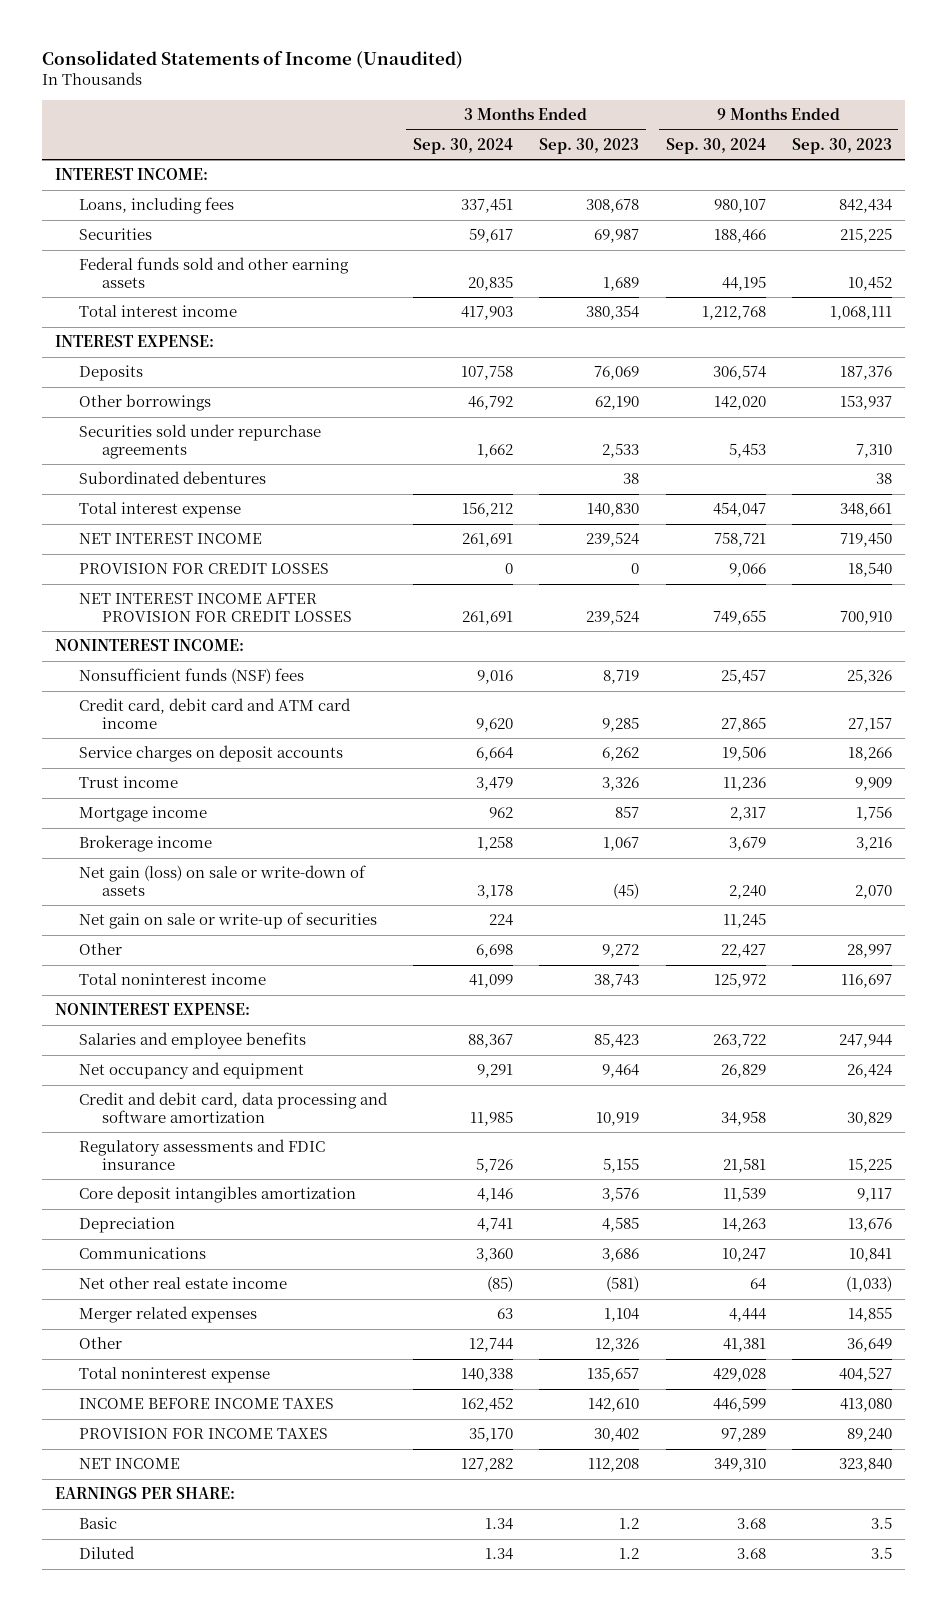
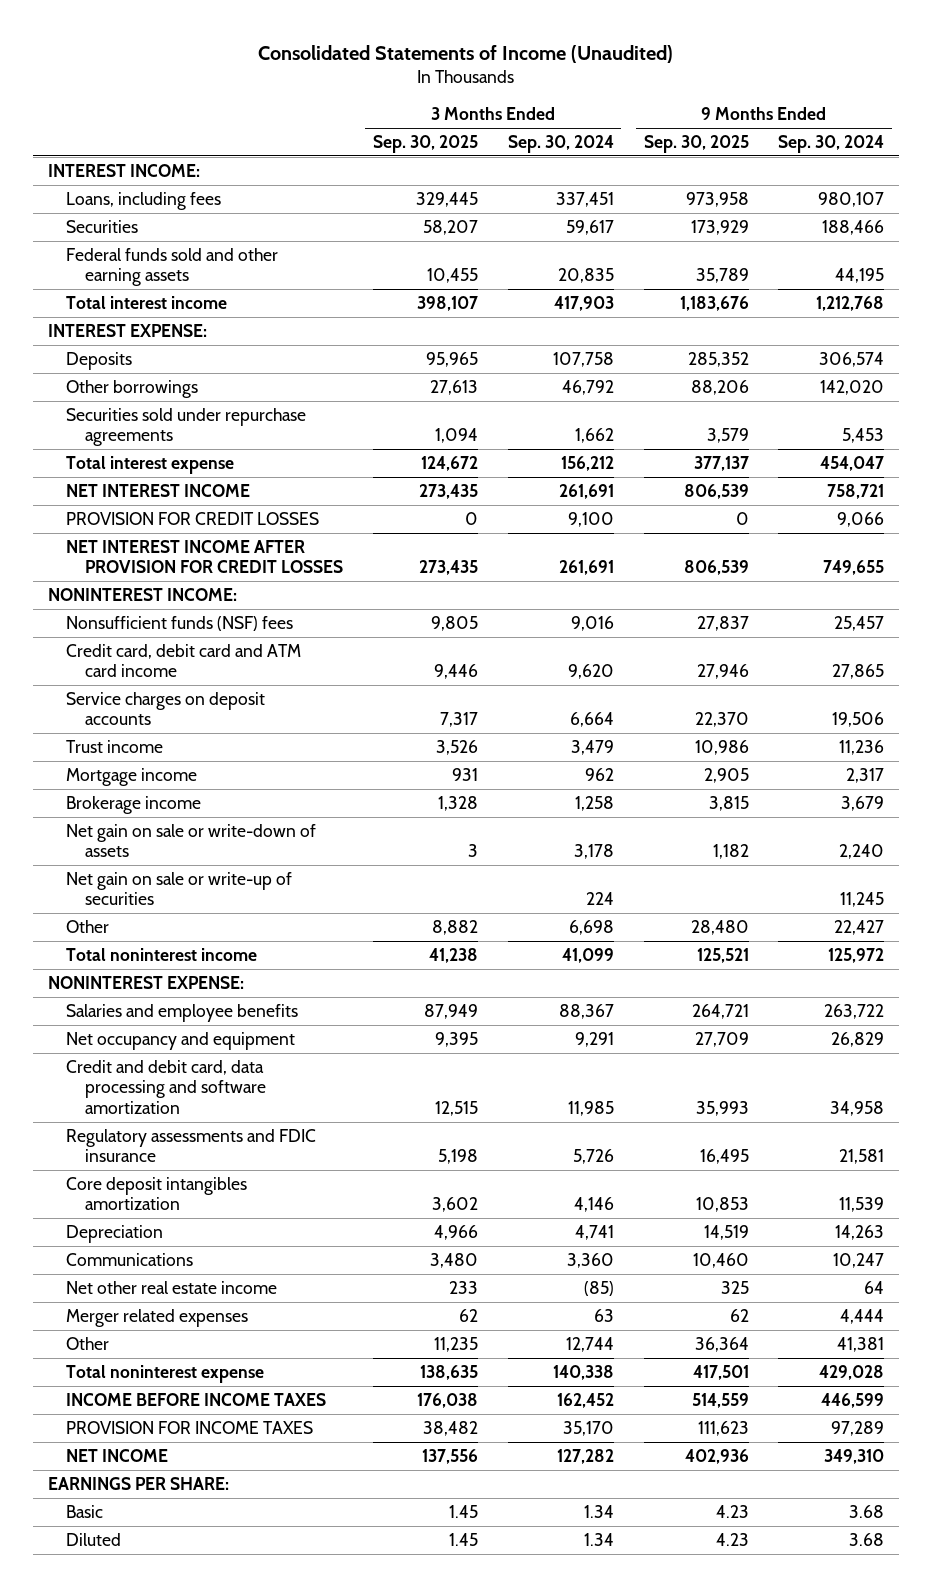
[539,137,640,154] Sep. 30, 2023 -> none
[791,137,892,154] Sep. 30, 2023 -> none
none -> [372,134,478,153] Sep. 30, 2025
none -> [643,134,749,153] Sep. 30, 2025
[78,471,266,485] Subordinated debentures -> none
[504,563,513,575] 0 -> [567,511,614,527] 9,100
[78,865,366,897] Net gain (loss) on sale or write-down of assets -> [66,823,317,858] Net gain on sale or write-down of assets

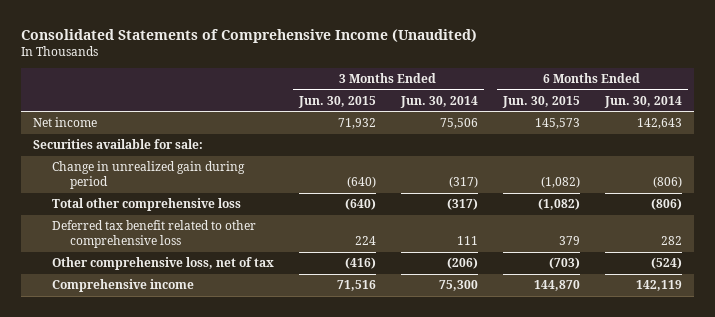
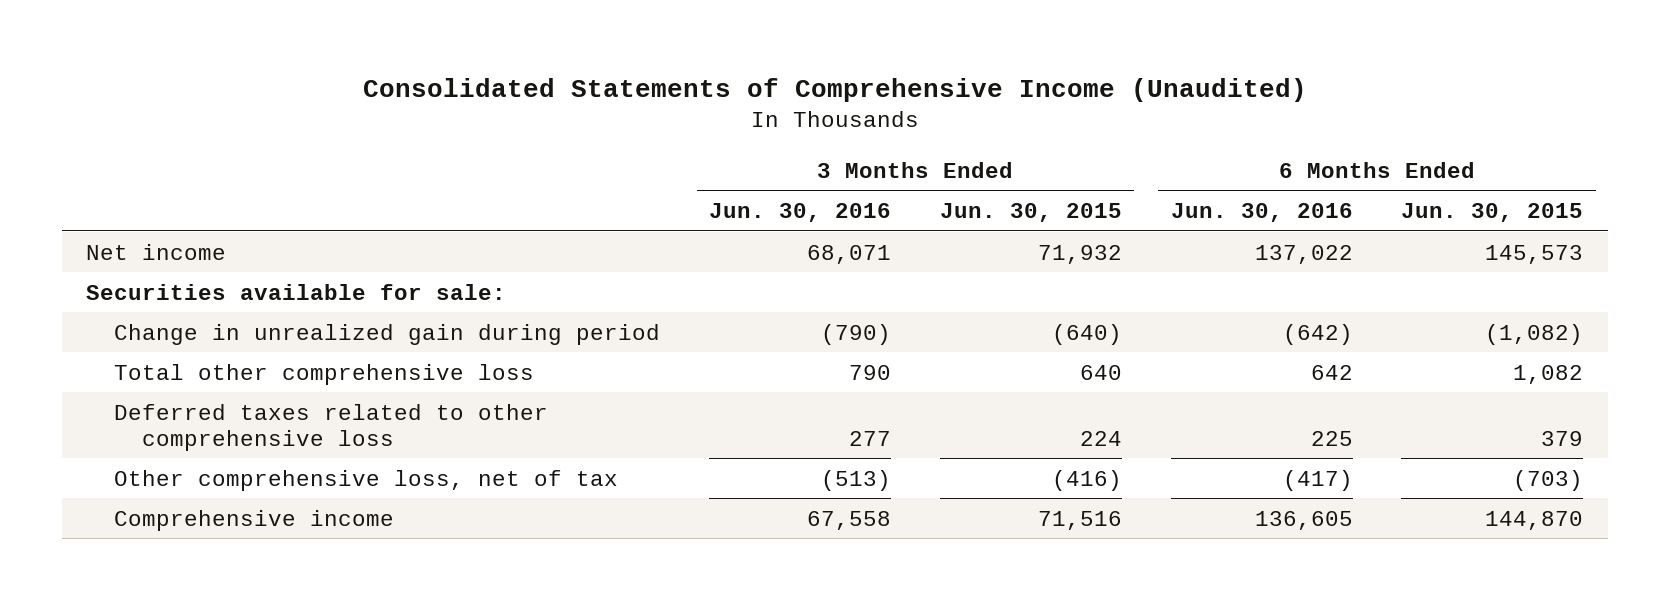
[399,96,478,109] Jun. 30, 2014 -> none
[603,96,682,109] Jun. 30, 2014 -> none
none -> [709,202,892,222] Jun. 30, 2016
none -> [1170,202,1353,222] Jun. 30, 2016
[344,198,376,211] (640) -> [1079,364,1122,380] 640
[537,198,580,211] (1,082) -> [1513,364,1584,384] 1,082
[51,220,256,249] Deferred tax benefit related to other comprehensive loss -> [114,403,549,451] Deferred taxes related to other comprehensive loss

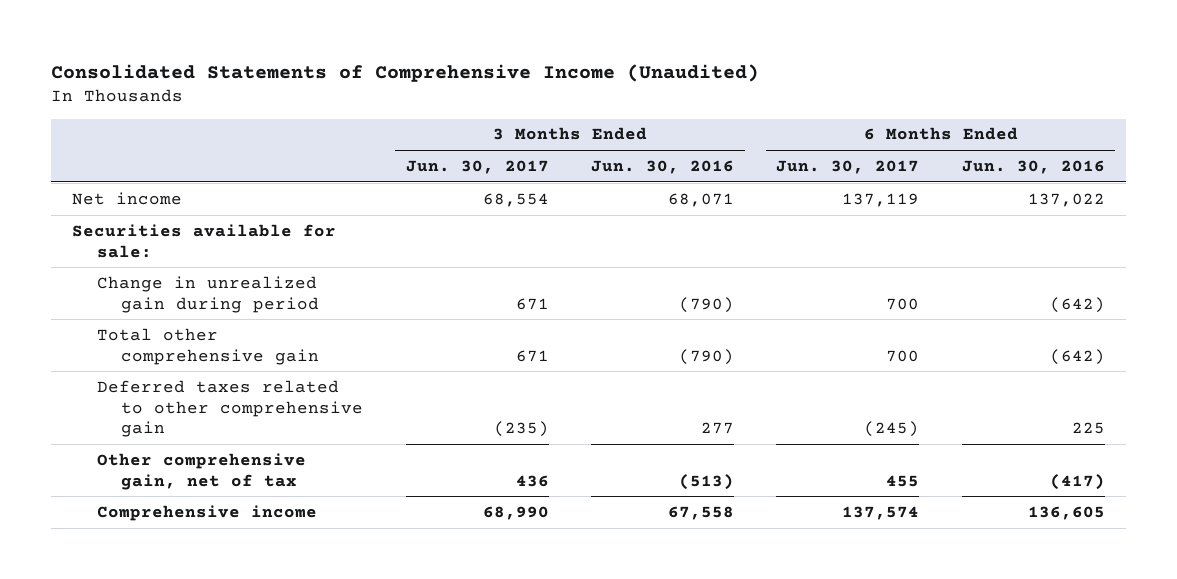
[939,202,1122,222] Jun. 30, 2015 -> none
[1401,202,1584,222] Jun. 30, 2015 -> none
none -> [405,160,549,175] Jun. 30, 2017
none -> [776,160,920,175] Jun. 30, 2017
[114,363,535,385] Total other comprehensive loss -> [96,327,320,365] Total other comprehensive gain
[849,364,892,380] 790 -> [678,348,734,365] (790)
[1310,364,1353,380] 642 -> [1049,348,1105,365] (642)
[114,403,549,451] Deferred taxes related to other comprehensive loss -> [96,379,364,438] Deferred taxes related to other comprehensive gain
[114,469,619,491] Other comprehensive loss, net of tax -> [96,452,306,490] Other comprehensive gain, net of tax

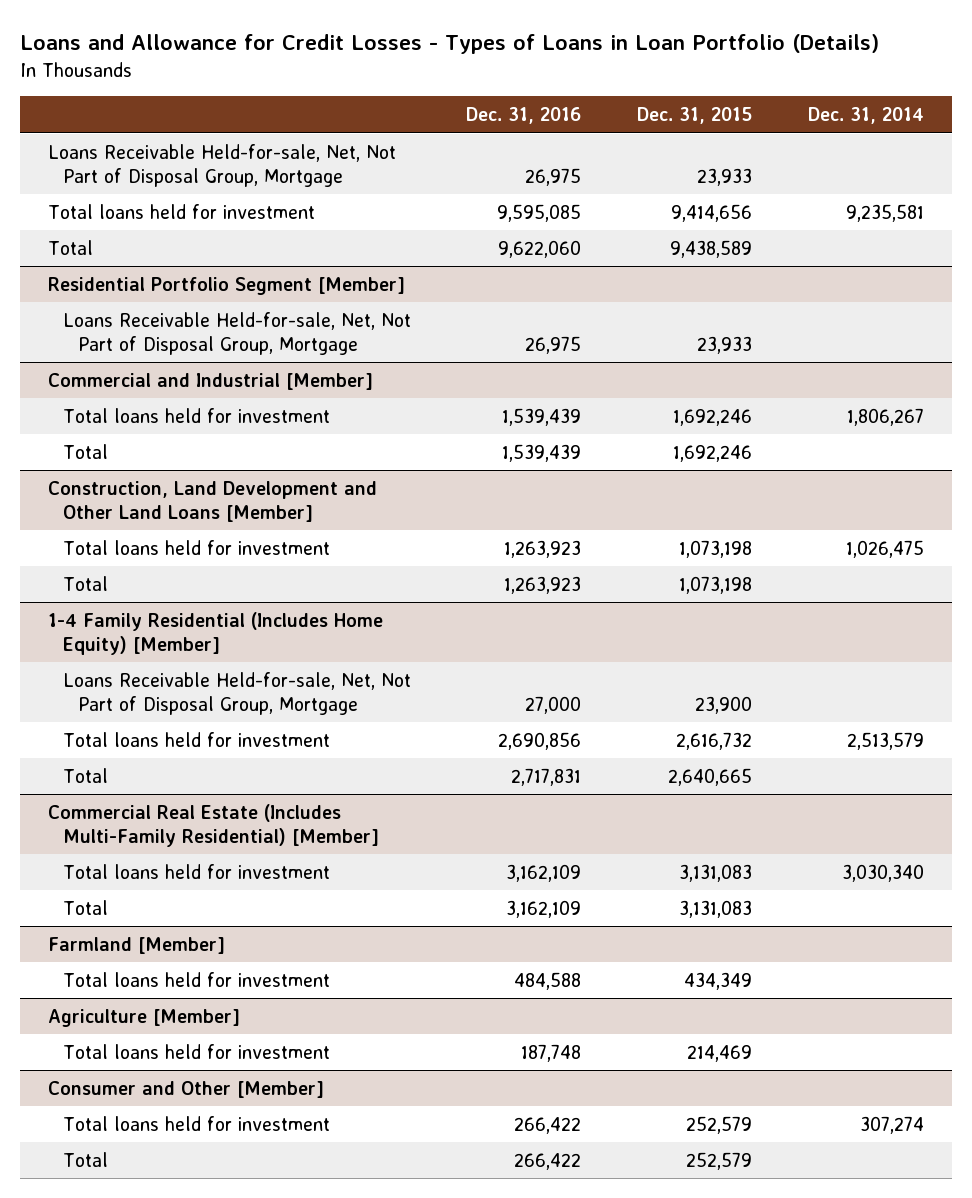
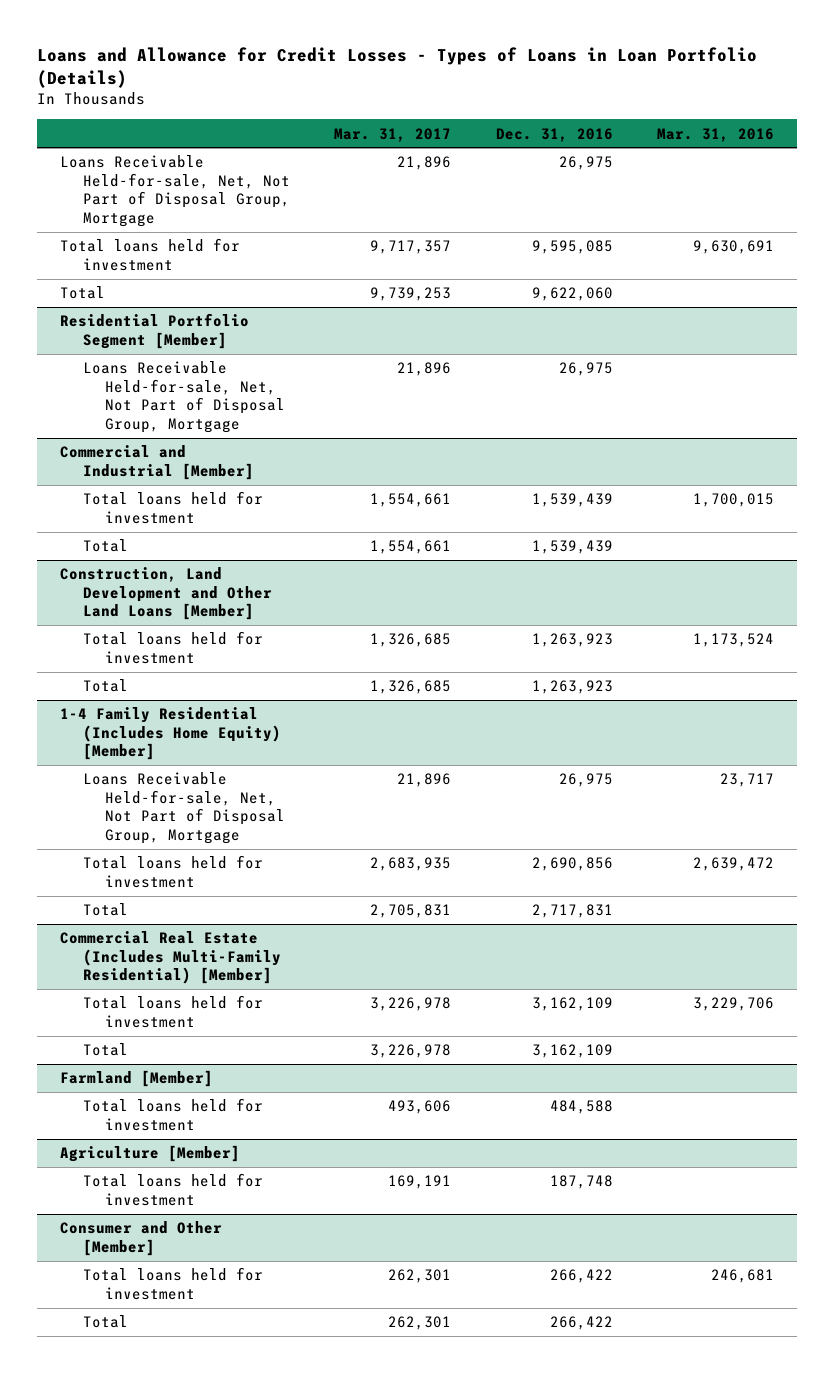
[637,107,753,125] Dec. 31, 2015 -> none
[808,107,925,125] Dec. 31, 2014 -> none
none -> [334,127,452,142] Mar. 31, 2017
none -> [657,127,775,142] Mar. 31, 2016
[525,695,582,714] 27,000 -> [558,773,613,788] 26,975

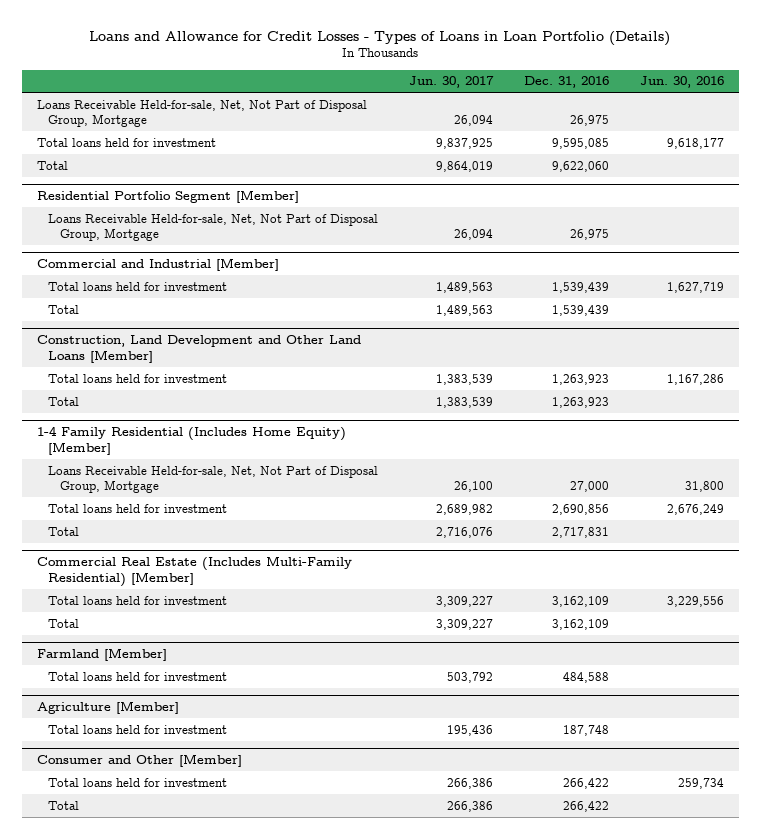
[334,127,452,142] Mar. 31, 2017 -> none
[657,127,775,142] Mar. 31, 2016 -> none
none -> [409,76,495,89] Jun. 30, 2017
none -> [639,76,724,89] Jun. 30, 2016
[558,773,613,788] 26,975 -> [570,481,610,493] 27,000

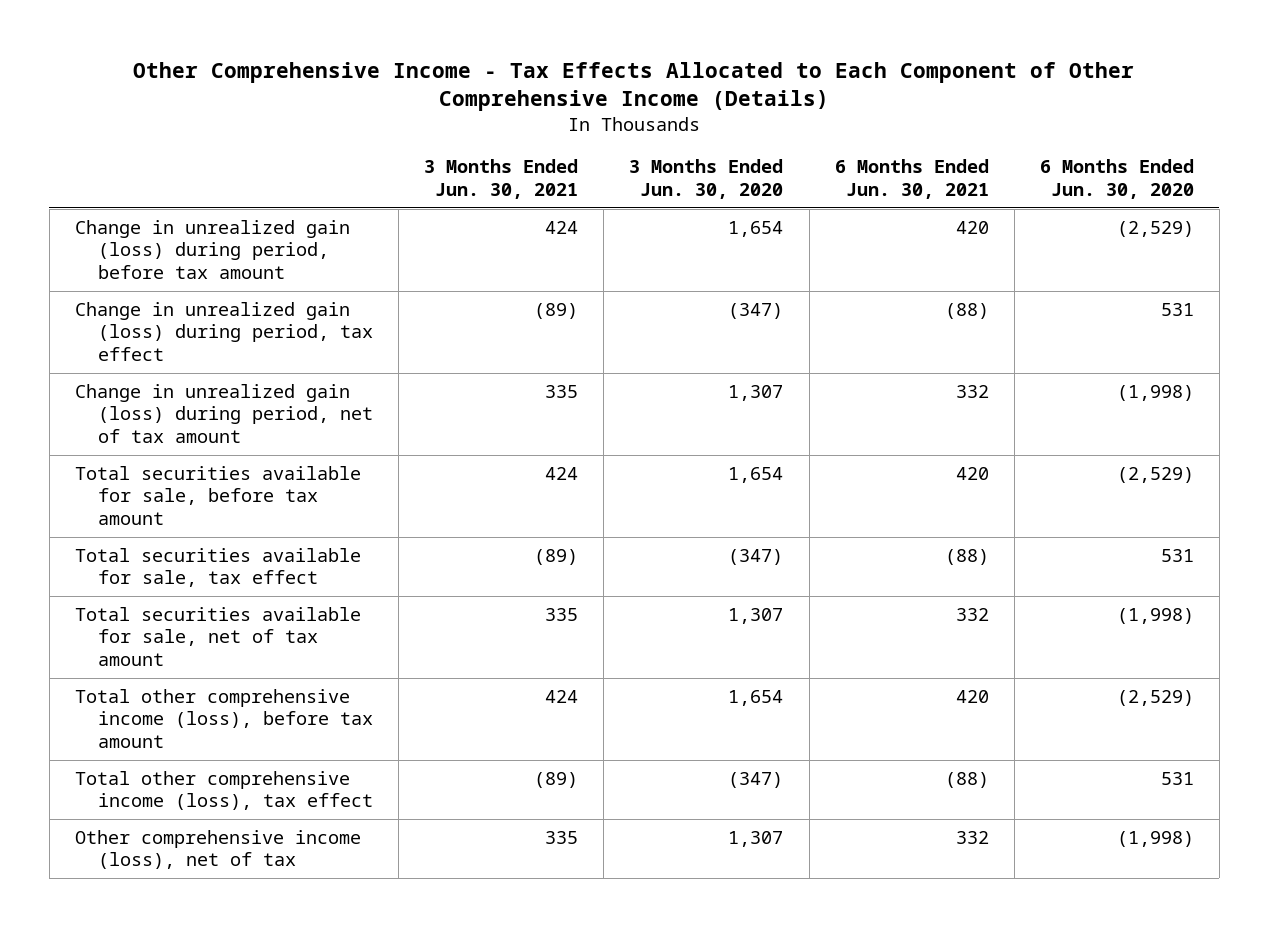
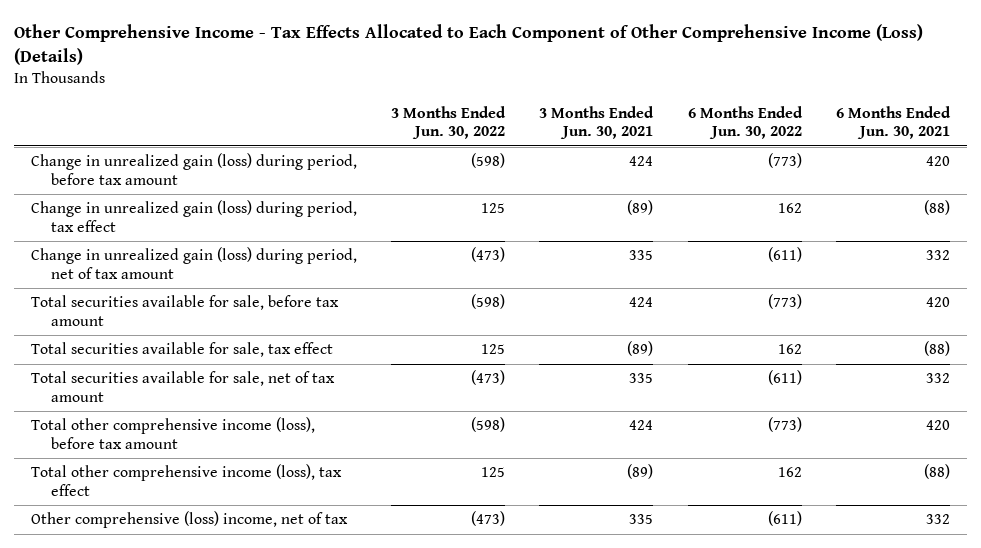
[133,61,1135,111] Other Comprehensive Income - Tax Effects Allocated to Each Component of Other Comprehensive Income (Details) -> [13,23,923,66] Other Comprehensive Income - Tax Effects Allocated to Each Component of Other Comprehensive Income (Loss) (Details)
[629,159,784,200] 3 Months Ended Jun. 30, 2020 -> none
[1039,159,1194,200] 6 Months Ended Jun. 30, 2020 -> none
none -> [391,105,507,140] 3 Months Ended Jun. 30, 2022
none -> [687,105,803,140] 6 Months Ended Jun. 30, 2022
[74,829,361,870] Other comprehensive income (loss), net of tax -> [30,511,348,529] Other comprehensive (loss) income, net of tax

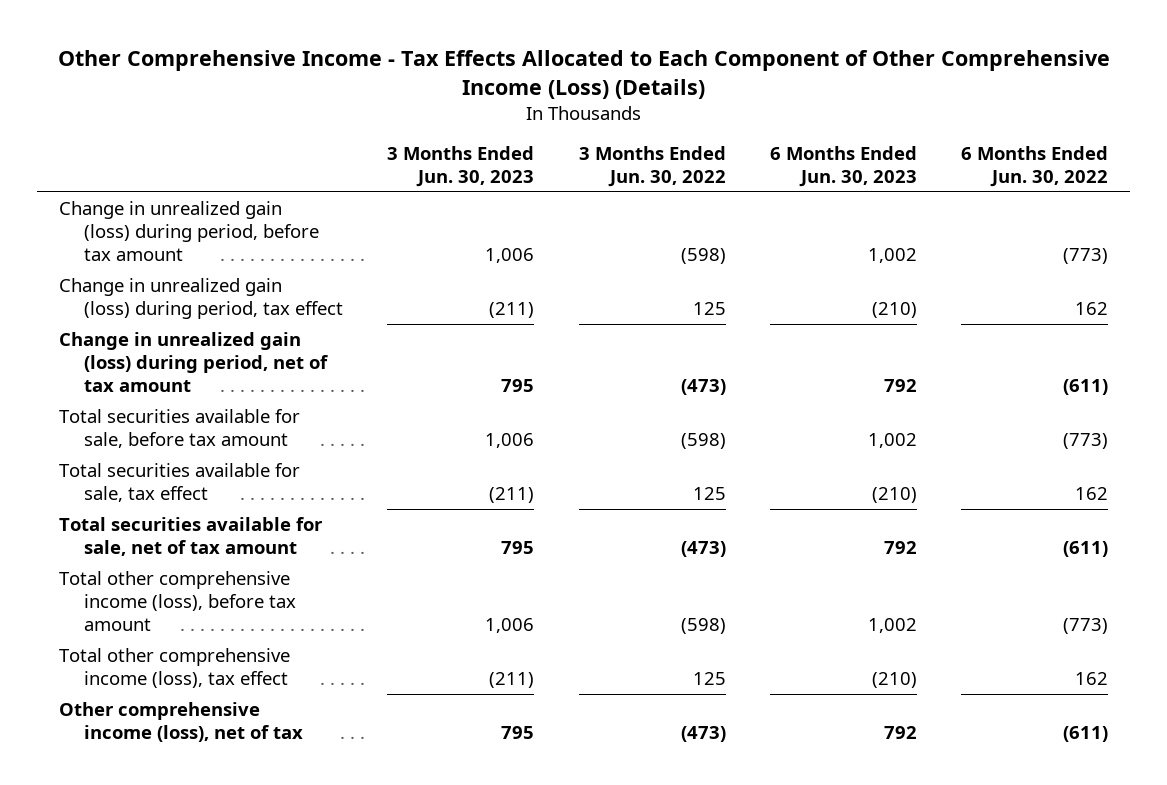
[539,105,655,140] 3 Months Ended Jun. 30, 2021 -> none
[835,105,951,140] 6 Months Ended Jun. 30, 2021 -> none
none -> [387,146,535,188] 3 Months Ended Jun. 30, 2023
none -> [769,146,917,188] 6 Months Ended Jun. 30, 2023
[30,511,348,529] Other comprehensive (loss) income, net of tax -> [59,702,304,742] Other comprehensive income (loss), net of tax

